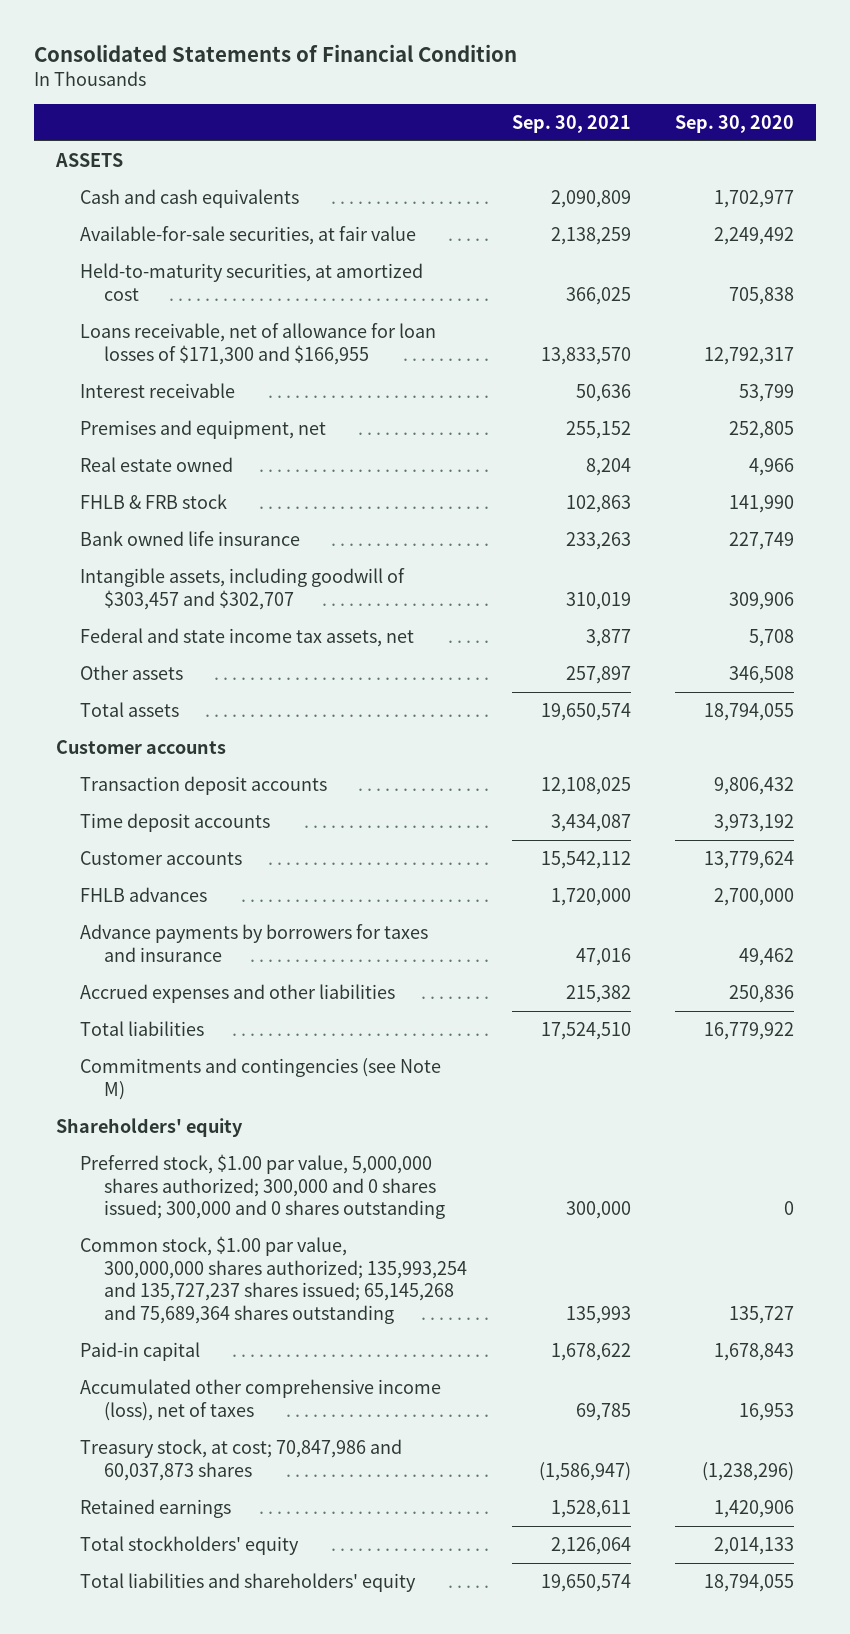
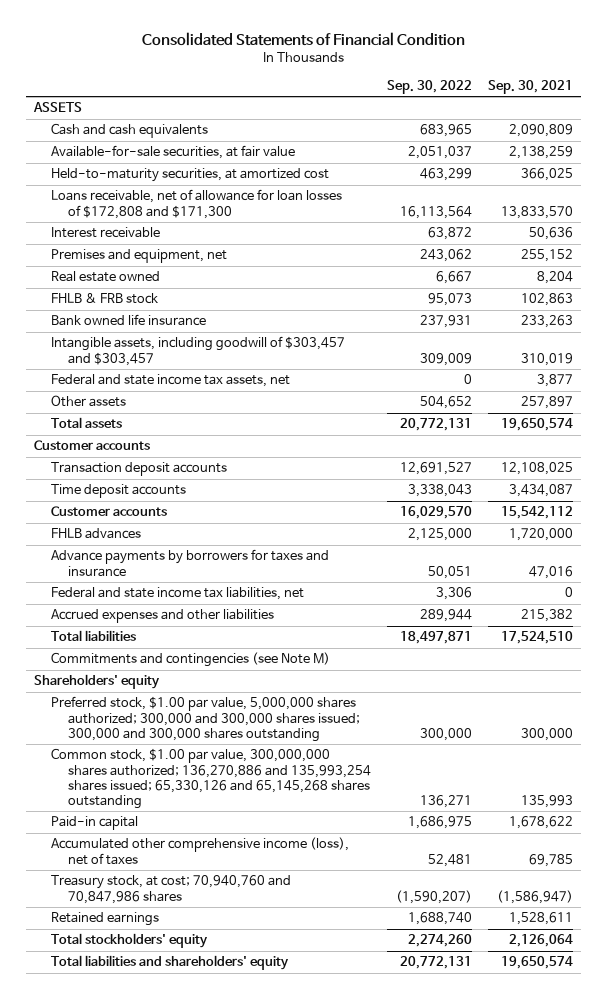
[674,114,794,133] Sep. 30, 2020 -> none
none -> [386,80,472,95] Sep. 30, 2022
[80,323,437,365] Loans receivable, net of allowance for loan losses of $171,300 and $166,955 -> [50,189,342,219] Loans receivable, net of allowance for loan losses of $172,808 and $171,300
[80,568,406,610] Intangible assets, including goodwill of $303,457 and $302,707 -> [50,336,345,366] Intangible assets, including goodwill of $303,457 and $303,457
none -> [50,587,304,601] Federal and state income tax liabilities, net
[80,1154,446,1220] Preferred stock, $1.00 par value, 5,000,000 shares authorized; 300,000 and 0 shares issued; 300,000 and 0 shares outstanding -> [50,696,360,742] Preferred stock, $1.00 par value, 5,000,000 shares authorized; 300,000 and 300,000 shares issued; 300,000 and 300,000 shares outstanding
[80,1236,468,1324] Common stock, $1.00 par value, 300,000,000 shares authorized; 135,993,254 and 135,727,237 shares issued; 65,145,268 and 75,689,364 shares outstanding -> [50,748,371,809] Common stock, $1.00 par value, 300,000,000 shares authorized; 136,270,886 and 135,993,254 shares issued; 65,330,126 and 65,145,268 shares outstanding
[80,1439,403,1481] Treasury stock, at cost; 70,847,986 and 60,037,873 shares -> [50,875,291,904] Treasury stock, at cost; 70,940,760 and 70,847,986 shares

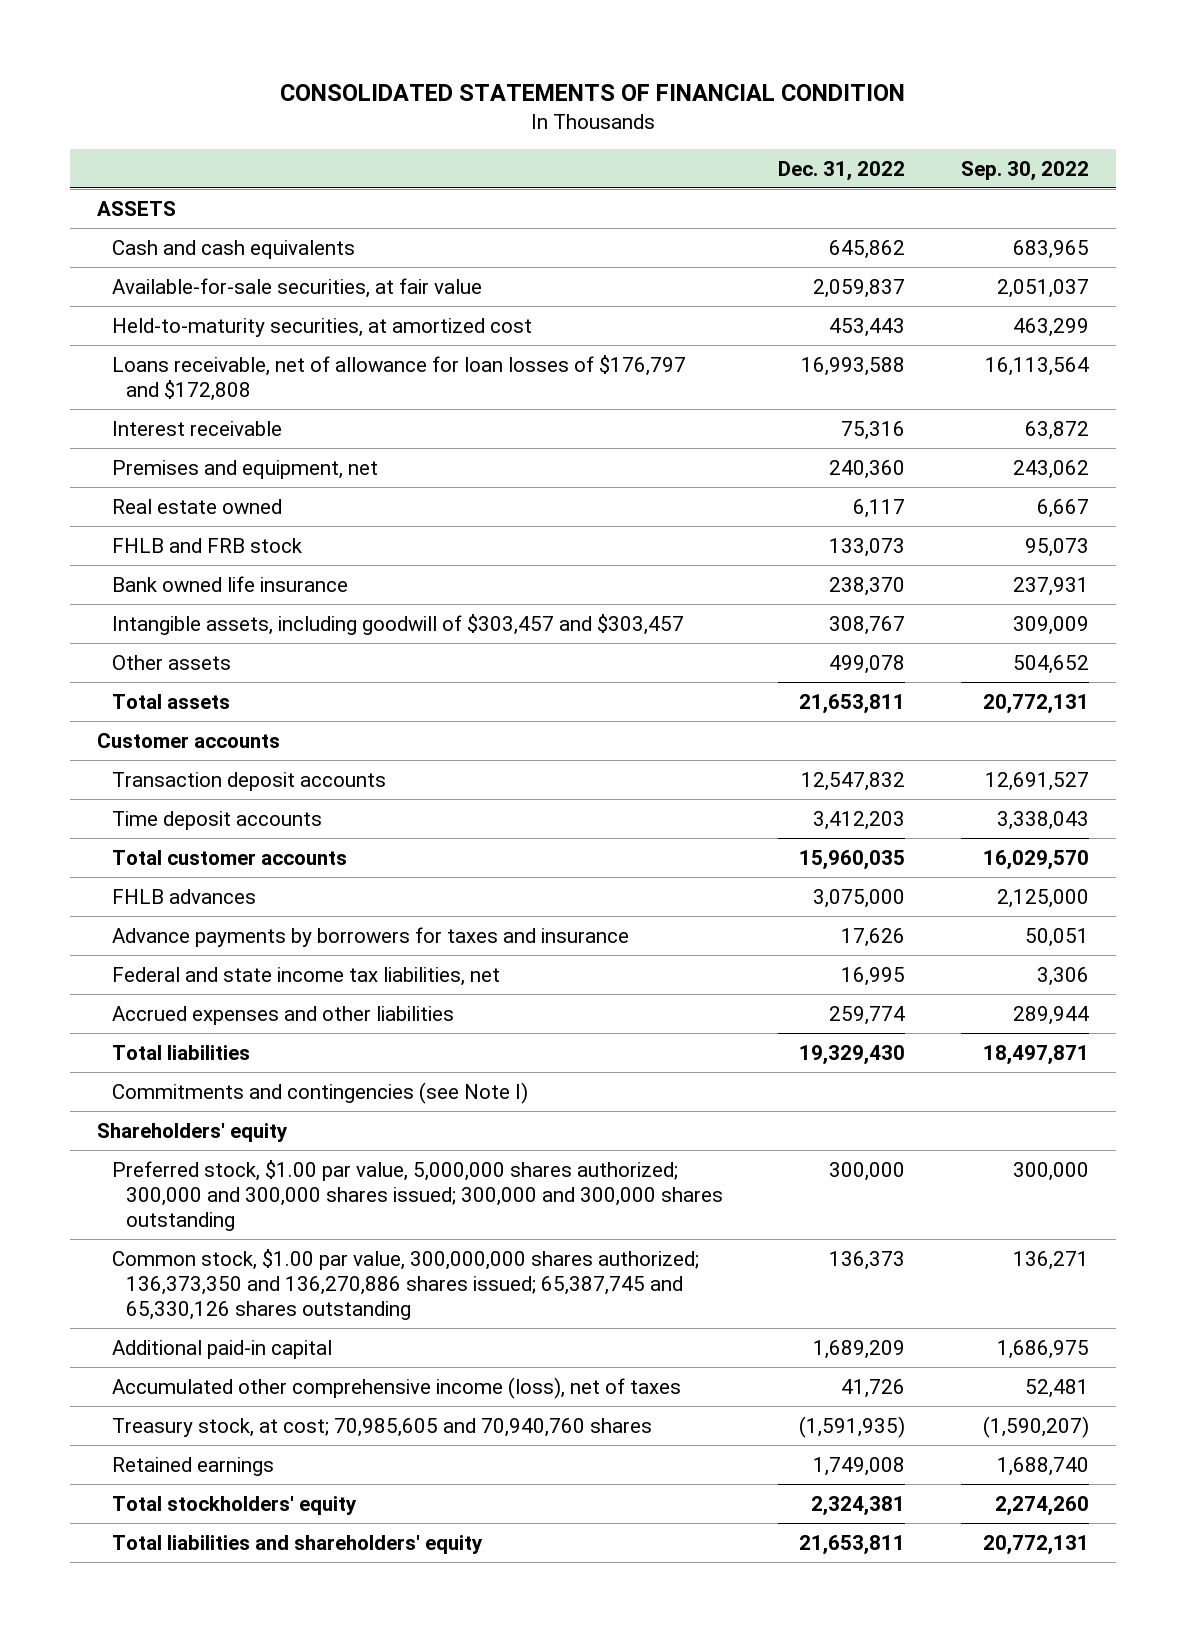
[141,32,465,47] Consolidated Statements of Financial Condition -> [280,84,906,102] CONSOLIDATED STATEMENTS OF FINANCIAL CONDITION
[488,80,574,95] Sep. 30, 2021 -> none
none -> [778,160,906,181] Dec. 31, 2022
[50,189,342,219] Loans receivable, net of allowance for loan losses of $172,808 and $171,300 -> [111,354,686,401] Loans receivable, net of allowance for loan losses of $176,797 and $172,808
[50,293,158,305] FHLB & FRB stock -> [111,537,302,553] FHLB and FRB stock
[50,374,290,388] Federal and state income tax assets, net -> none
[50,506,167,517] Customer accounts -> [111,849,347,865] Total customer accounts
[50,652,330,668] Commitments and contingencies (see Note M) -> [111,1081,528,1104] Commitments and contingencies (see Note I)
[50,748,371,809] Common stock, $1.00 par value, 300,000,000 shares authorized; 136,270,886 and 135,993,254 shares issued; 65,330,126 and 65,145,268 shares outstanding -> [111,1248,699,1320] Common stock, $1.00 par value, 300,000,000 shares authorized; 136,373,350 and 136,270,886 shares issued; 65,387,745 and 65,330,126 shares outstanding
[50,816,138,831] Paid-in capital -> [111,1339,332,1359] Additional paid-in capital
[50,875,291,904] Treasury stock, at cost; 70,940,760 and 70,847,986 shares -> [111,1417,652,1437] Treasury stock, at cost; 70,985,605 and 70,940,760 shares

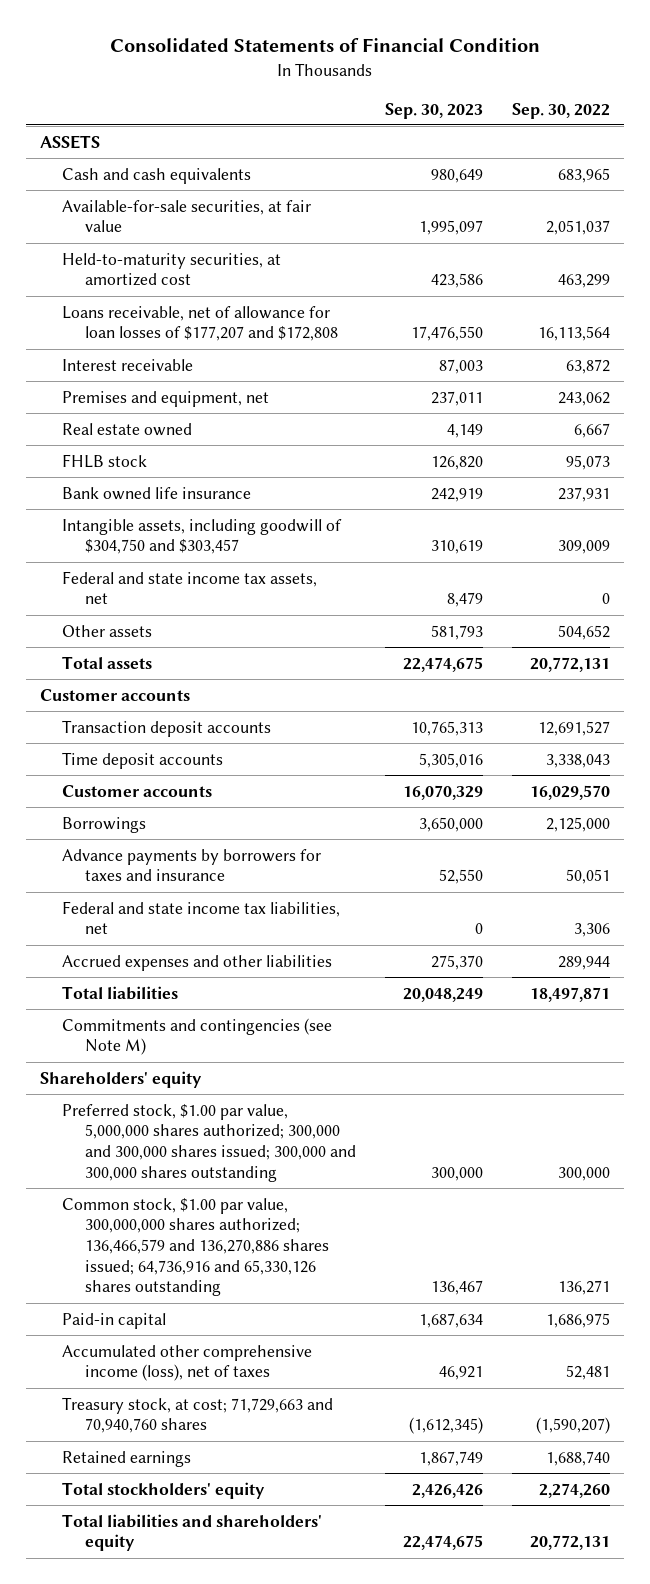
[280,84,906,102] CONSOLIDATED STATEMENTS OF FINANCIAL CONDITION -> [109,38,540,53] Consolidated Statements of Financial Condition
[778,160,906,181] Dec. 31, 2022 -> none
none -> [384,102,483,119] Sep. 30, 2023
[111,354,686,401] Loans receivable, net of allowance for loan losses of $176,797 and $172,808 -> [62,305,338,342] Loans receivable, net of allowance for loan losses of $177,207 and $172,808
[111,537,302,553] FHLB and FRB stock -> [62,453,148,468] FHLB stock
[111,613,684,635] Intangible assets, including goodwill of $303,457 and $303,457 -> [62,518,343,555] Intangible assets, including goodwill of $304,750 and $303,457
none -> [62,570,318,605] Federal and state income tax assets, net
[111,849,347,865] Total customer accounts -> [62,784,213,797] Customer accounts
[111,888,256,904] FHLB advances -> [62,816,147,833] Borrowings
[111,1081,528,1104] Commitments and contingencies (see Note I) -> [62,1017,333,1056] Commitments and contingencies (see Note M)
[111,1248,699,1320] Common stock, $1.00 par value, 300,000,000 shares authorized; 136,373,350 and 136,270,886 shares issued; 65,387,745 and 65,330,126 shares outstanding -> [62,1197,329,1297] Common stock, $1.00 par value, 300,000,000 shares authorized; 136,466,579 and 136,270,886 shares issued; 64,736,916 and 65,330,126 shares outstanding
[111,1339,332,1359] Additional paid-in capital -> [62,1312,167,1329] Paid-in capital
[111,1417,652,1437] Treasury stock, at cost; 70,985,605 and 70,940,760 shares -> [62,1396,334,1434] Treasury stock, at cost; 71,729,663 and 70,940,760 shares

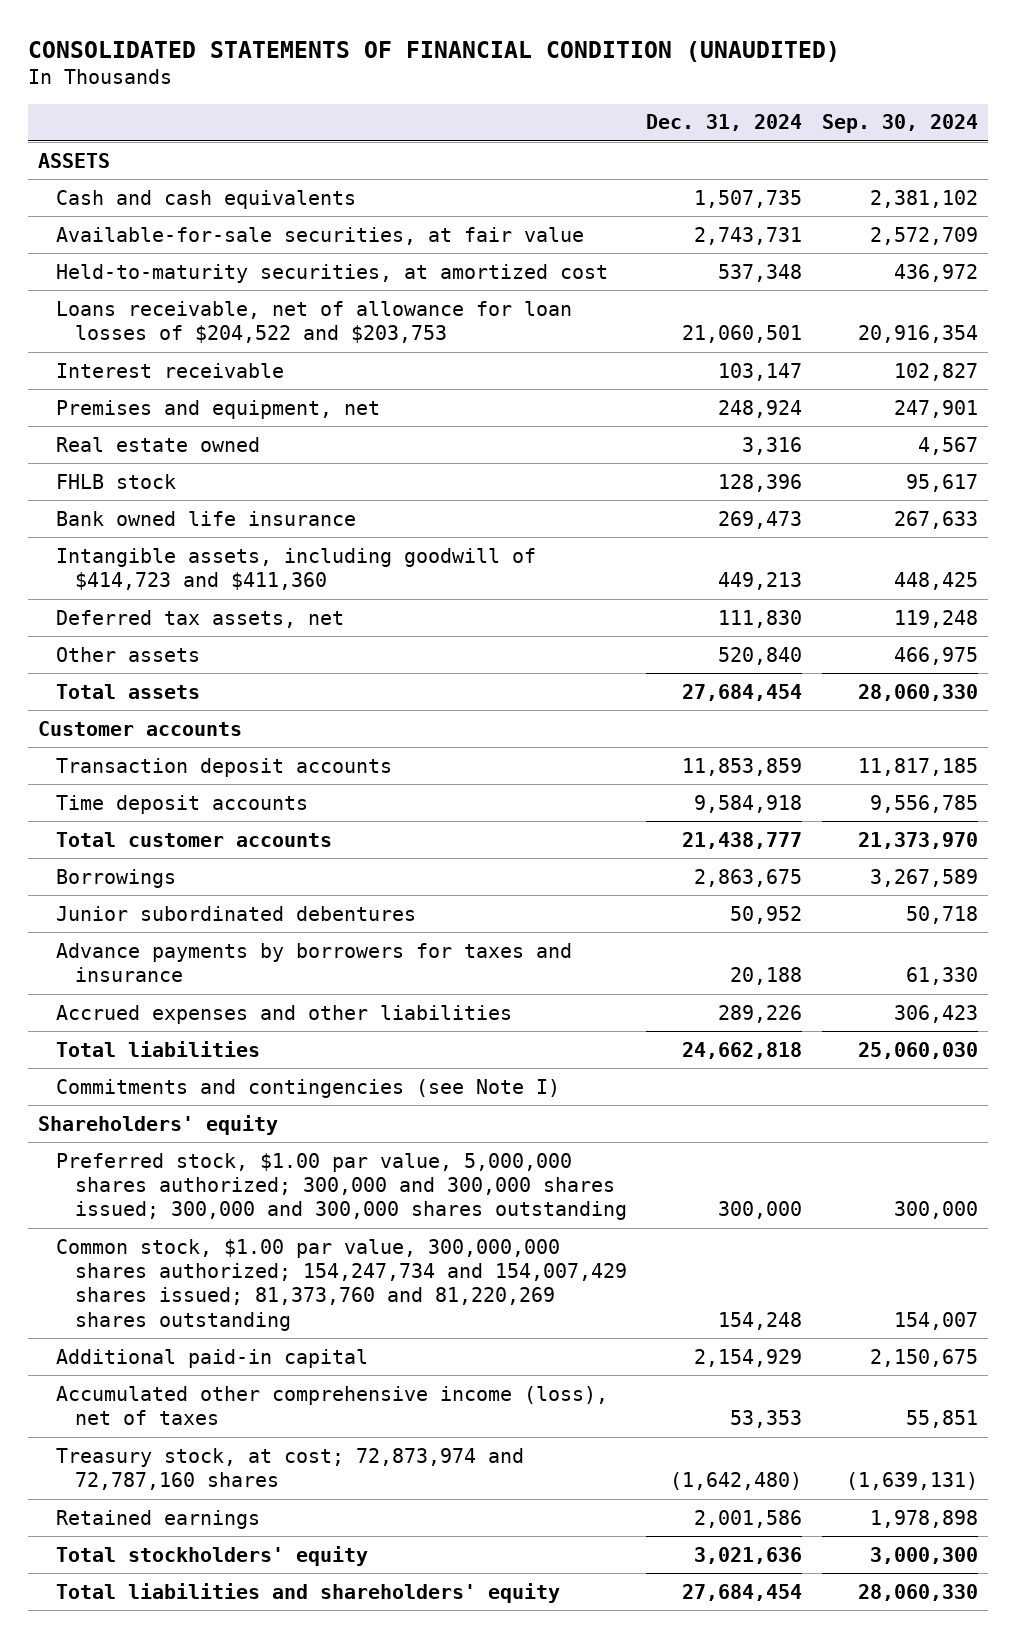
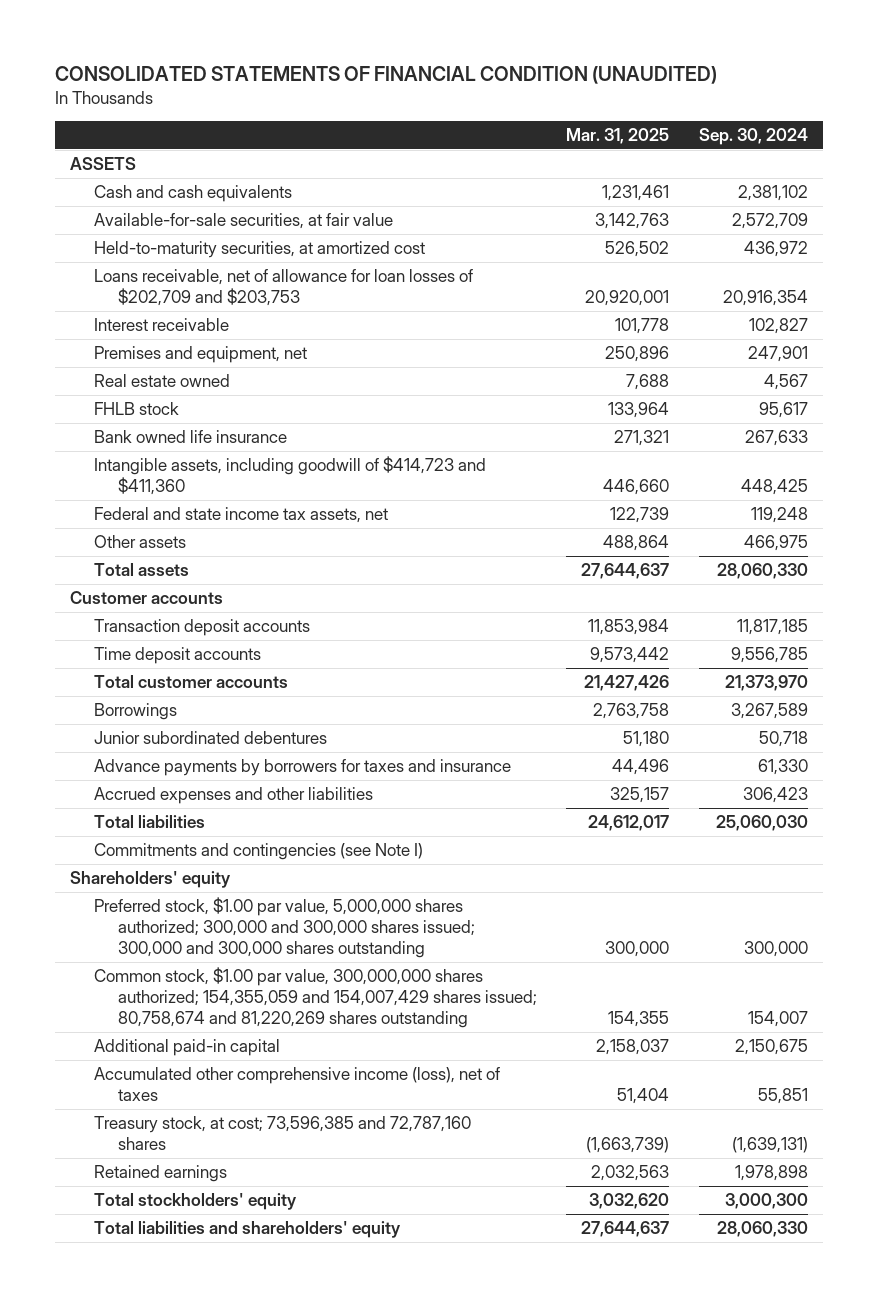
[646,114,803,132] Dec. 31, 2024 -> none
none -> [566,127,670,144] Mar. 31, 2025
[56,300,573,344] Loans receivable, net of allowance for loan losses of $204,522 and $203,753 -> [93,269,473,306] Loans receivable, net of allowance for loan losses of $202,709 and $203,753
[56,609,345,628] Deferred tax assets, net -> [93,507,388,524] Federal and state income tax assets, net
[56,1238,627,1331] Common stock, $1.00 par value, 300,000,000 shares authorized; 154,247,734 and 154,007,429 shares issued; 81,373,760 and 81,220,269 shares outstanding -> [93,967,537,1028] Common stock, $1.00 par value, 300,000,000 shares authorized; 154,355,059 and 154,007,429 shares issued; 80,758,674 and 81,220,269 shares outstanding
[56,1447,525,1491] Treasury stock, at cost; 72,873,974 and 72,787,160 shares -> [93,1116,471,1150] Treasury stock, at cost; 73,596,385 and 72,787,160 shares

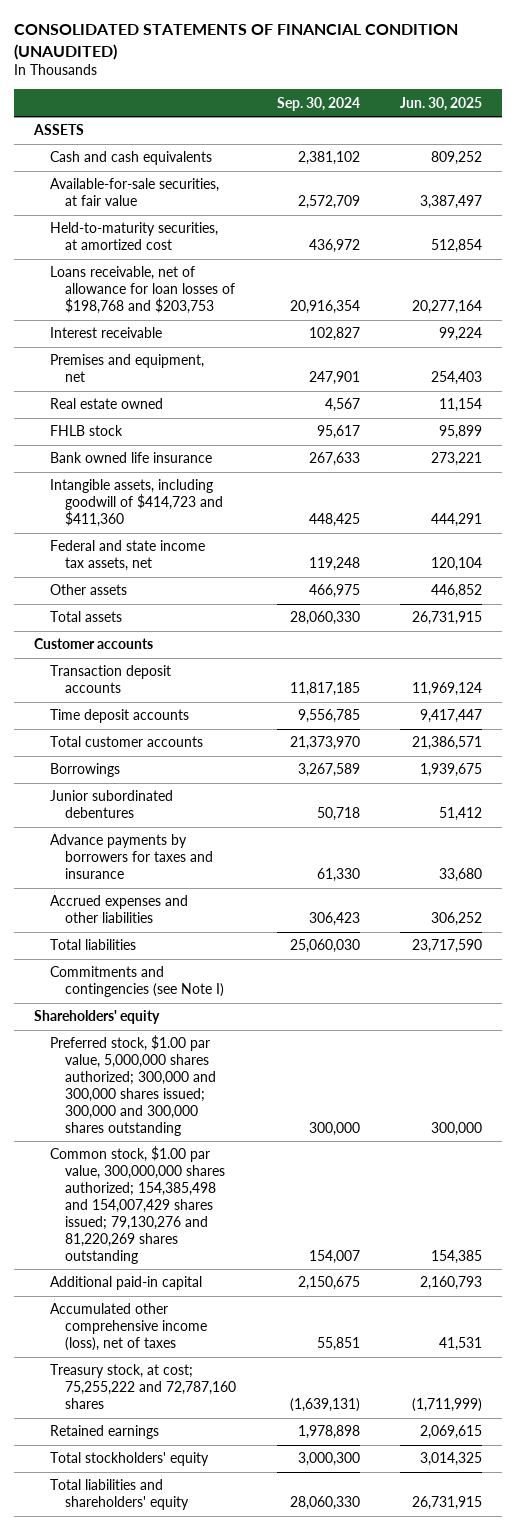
[566,127,670,144] Mar. 31, 2025 -> none
none -> [400,96,483,111] Jun. 30, 2025
[93,269,473,306] Loans receivable, net of allowance for loan losses of $202,709 and $203,753 -> [49,266,236,315] Loans receivable, net of allowance for loan losses of $198,768 and $203,753
[93,967,537,1028] Common stock, $1.00 par value, 300,000,000 shares authorized; 154,355,059 and 154,007,429 shares issued; 80,758,674 and 81,220,269 shares outstanding -> [49,1146,226,1264] Common stock, $1.00 par value, 300,000,000 shares authorized; 154,385,498 and 154,007,429 shares issued; 79,130,276 and 81,220,269 shares outstanding
[93,1116,471,1150] Treasury stock, at cost; 73,596,385 and 72,787,160 shares -> [49,1364,237,1410] Treasury stock, at cost; 75,255,222 and 72,787,160 shares

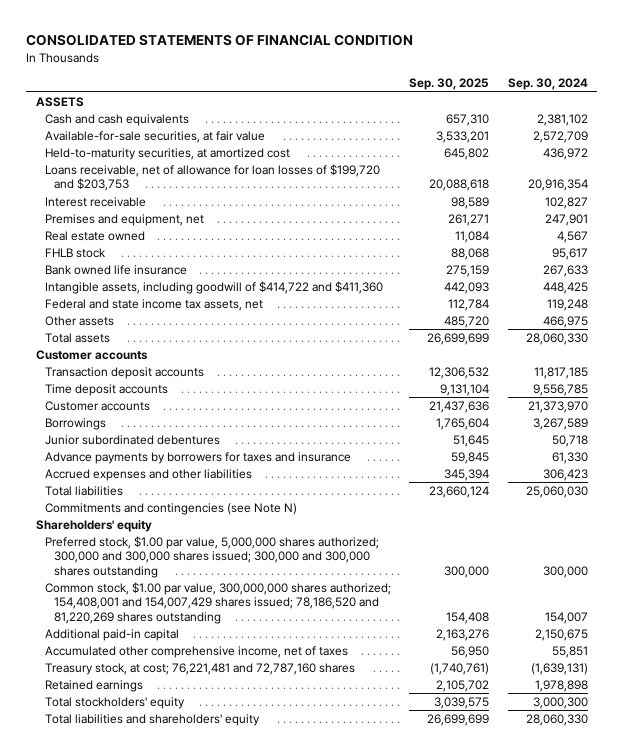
[14,24,459,60] CONSOLIDATED STATEMENTS OF FINANCIAL CONDITION (UNAUDITED) -> [26,34,414,47] CONSOLIDATED STATEMENTS OF FINANCIAL CONDITION
[400,96,483,111] Jun. 30, 2025 -> none
none -> [409,78,490,91] Sep. 30, 2025
[49,266,236,315] Loans receivable, net of allowance for loan losses of $198,768 and $203,753 -> [44,164,380,192] Loans receivable, net of allowance for loan losses of $199,720 and $203,753
[49,479,224,528] Intangible assets, including goodwill of $414,723 and $411,360 -> [44,281,383,295] Intangible assets, including goodwill of $414,722 and $411,360
[49,736,203,748] Total customer accounts -> [44,401,150,412] Customer accounts
[49,966,225,998] Commitments and contingencies (see Note I) -> [44,503,297,516] Commitments and contingencies (see Note N)
[49,1146,226,1264] Common stock, $1.00 par value, 300,000,000 shares authorized; 154,385,498 and 154,007,429 shares issued; 79,130,276 and 81,220,269 shares outstanding -> [44,582,391,624] Common stock, $1.00 par value, 300,000,000 shares authorized; 154,408,001 and 154,007,429 shares issued; 78,186,520 and 81,220,269 shares outstanding
[49,1303,208,1352] Accumulated other comprehensive income (loss), net of taxes -> [44,646,348,659] Accumulated other comprehensive income, net of taxes
[49,1364,237,1410] Treasury stock, at cost; 75,255,222 and 72,787,160 shares -> [44,663,355,676] Treasury stock, at cost; 76,221,481 and 72,787,160 shares

